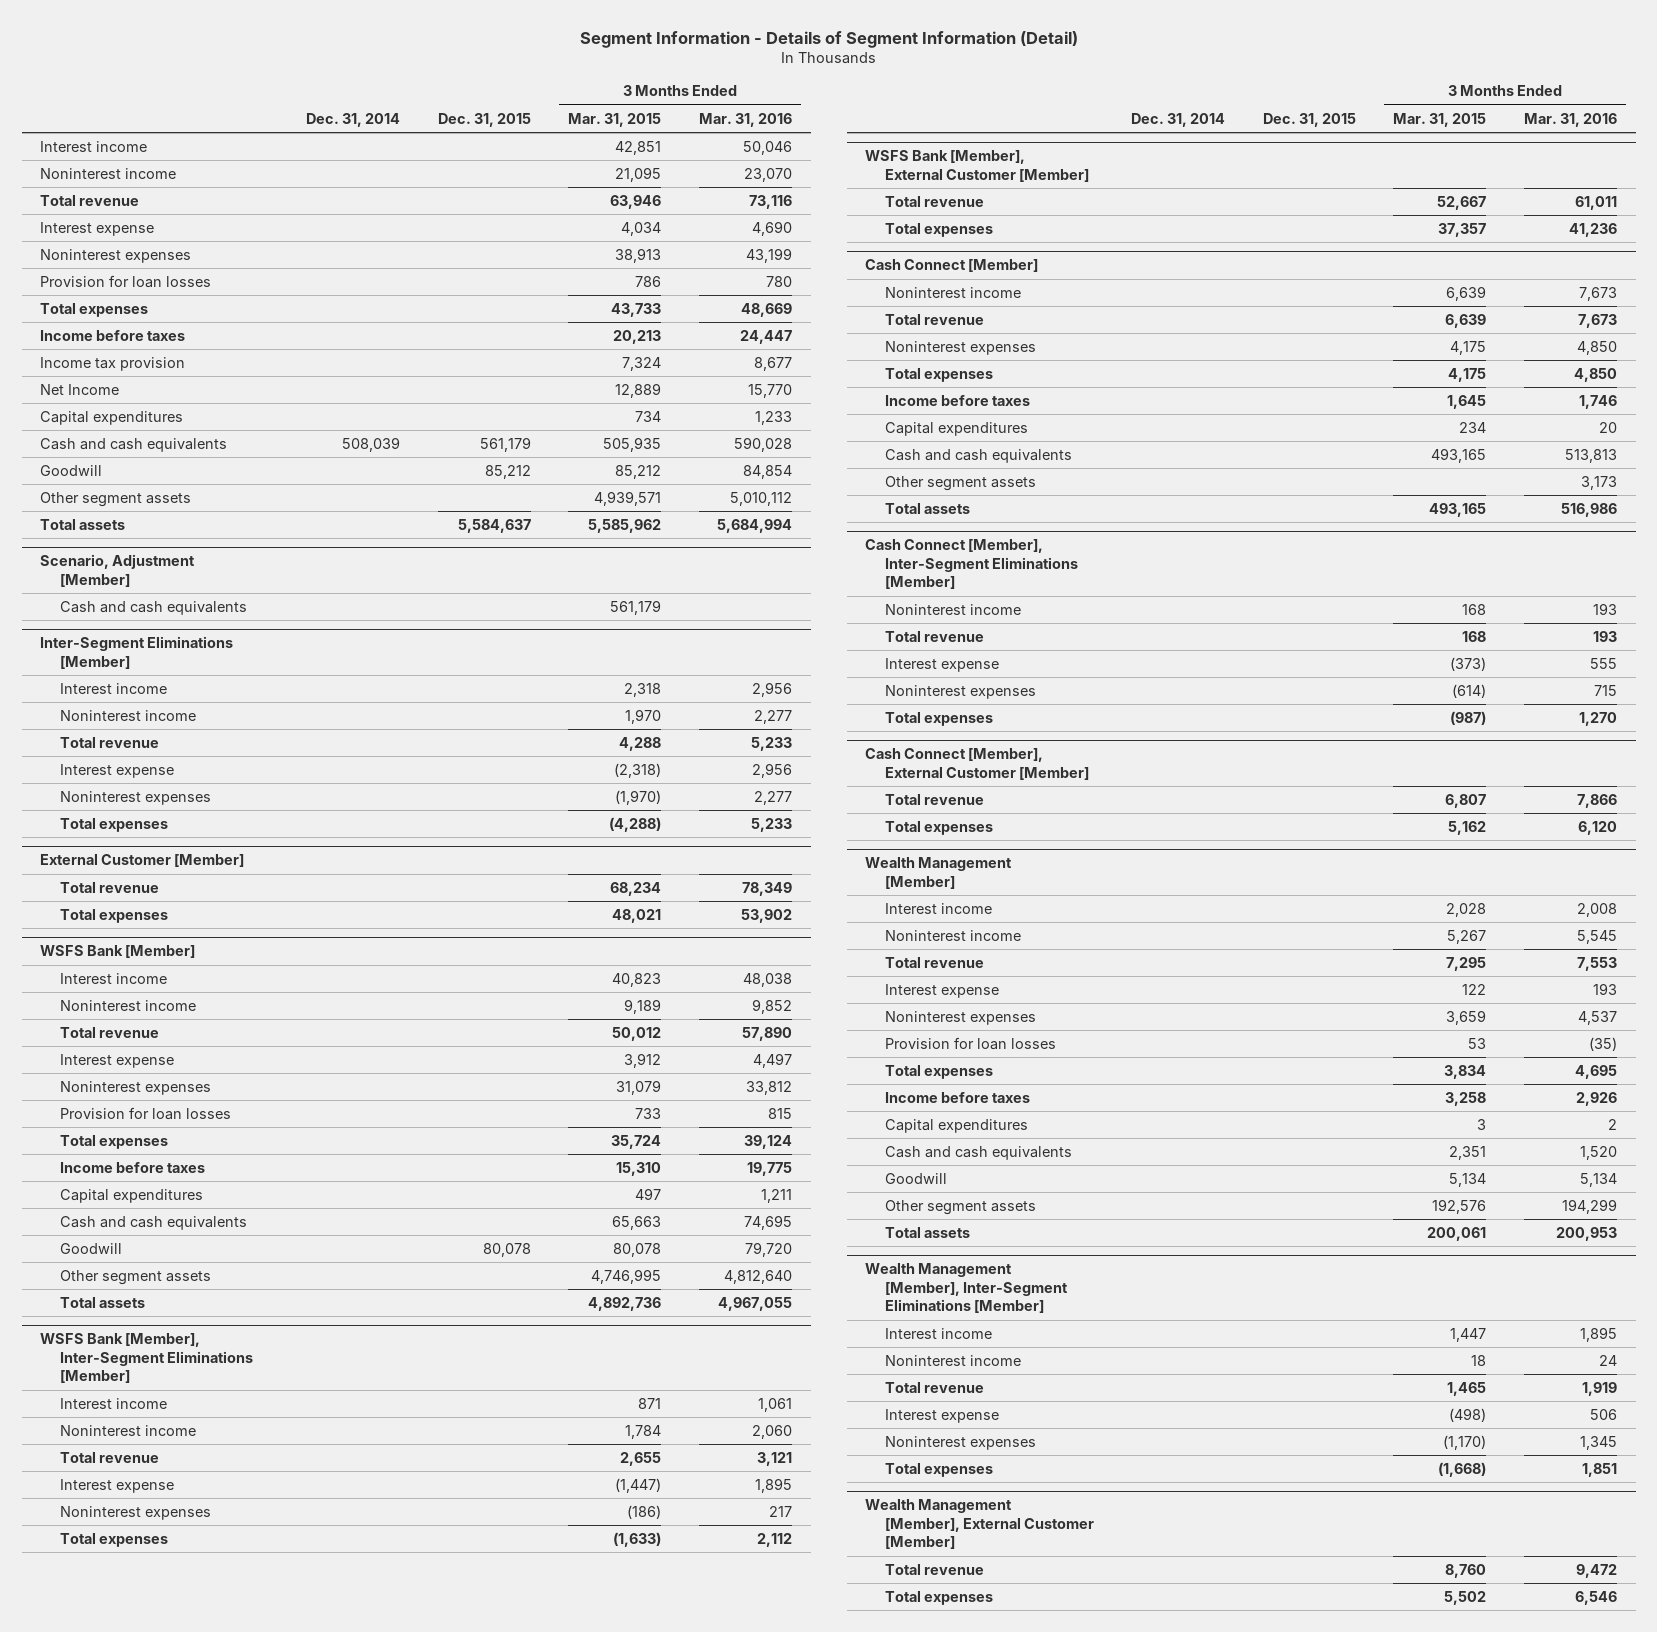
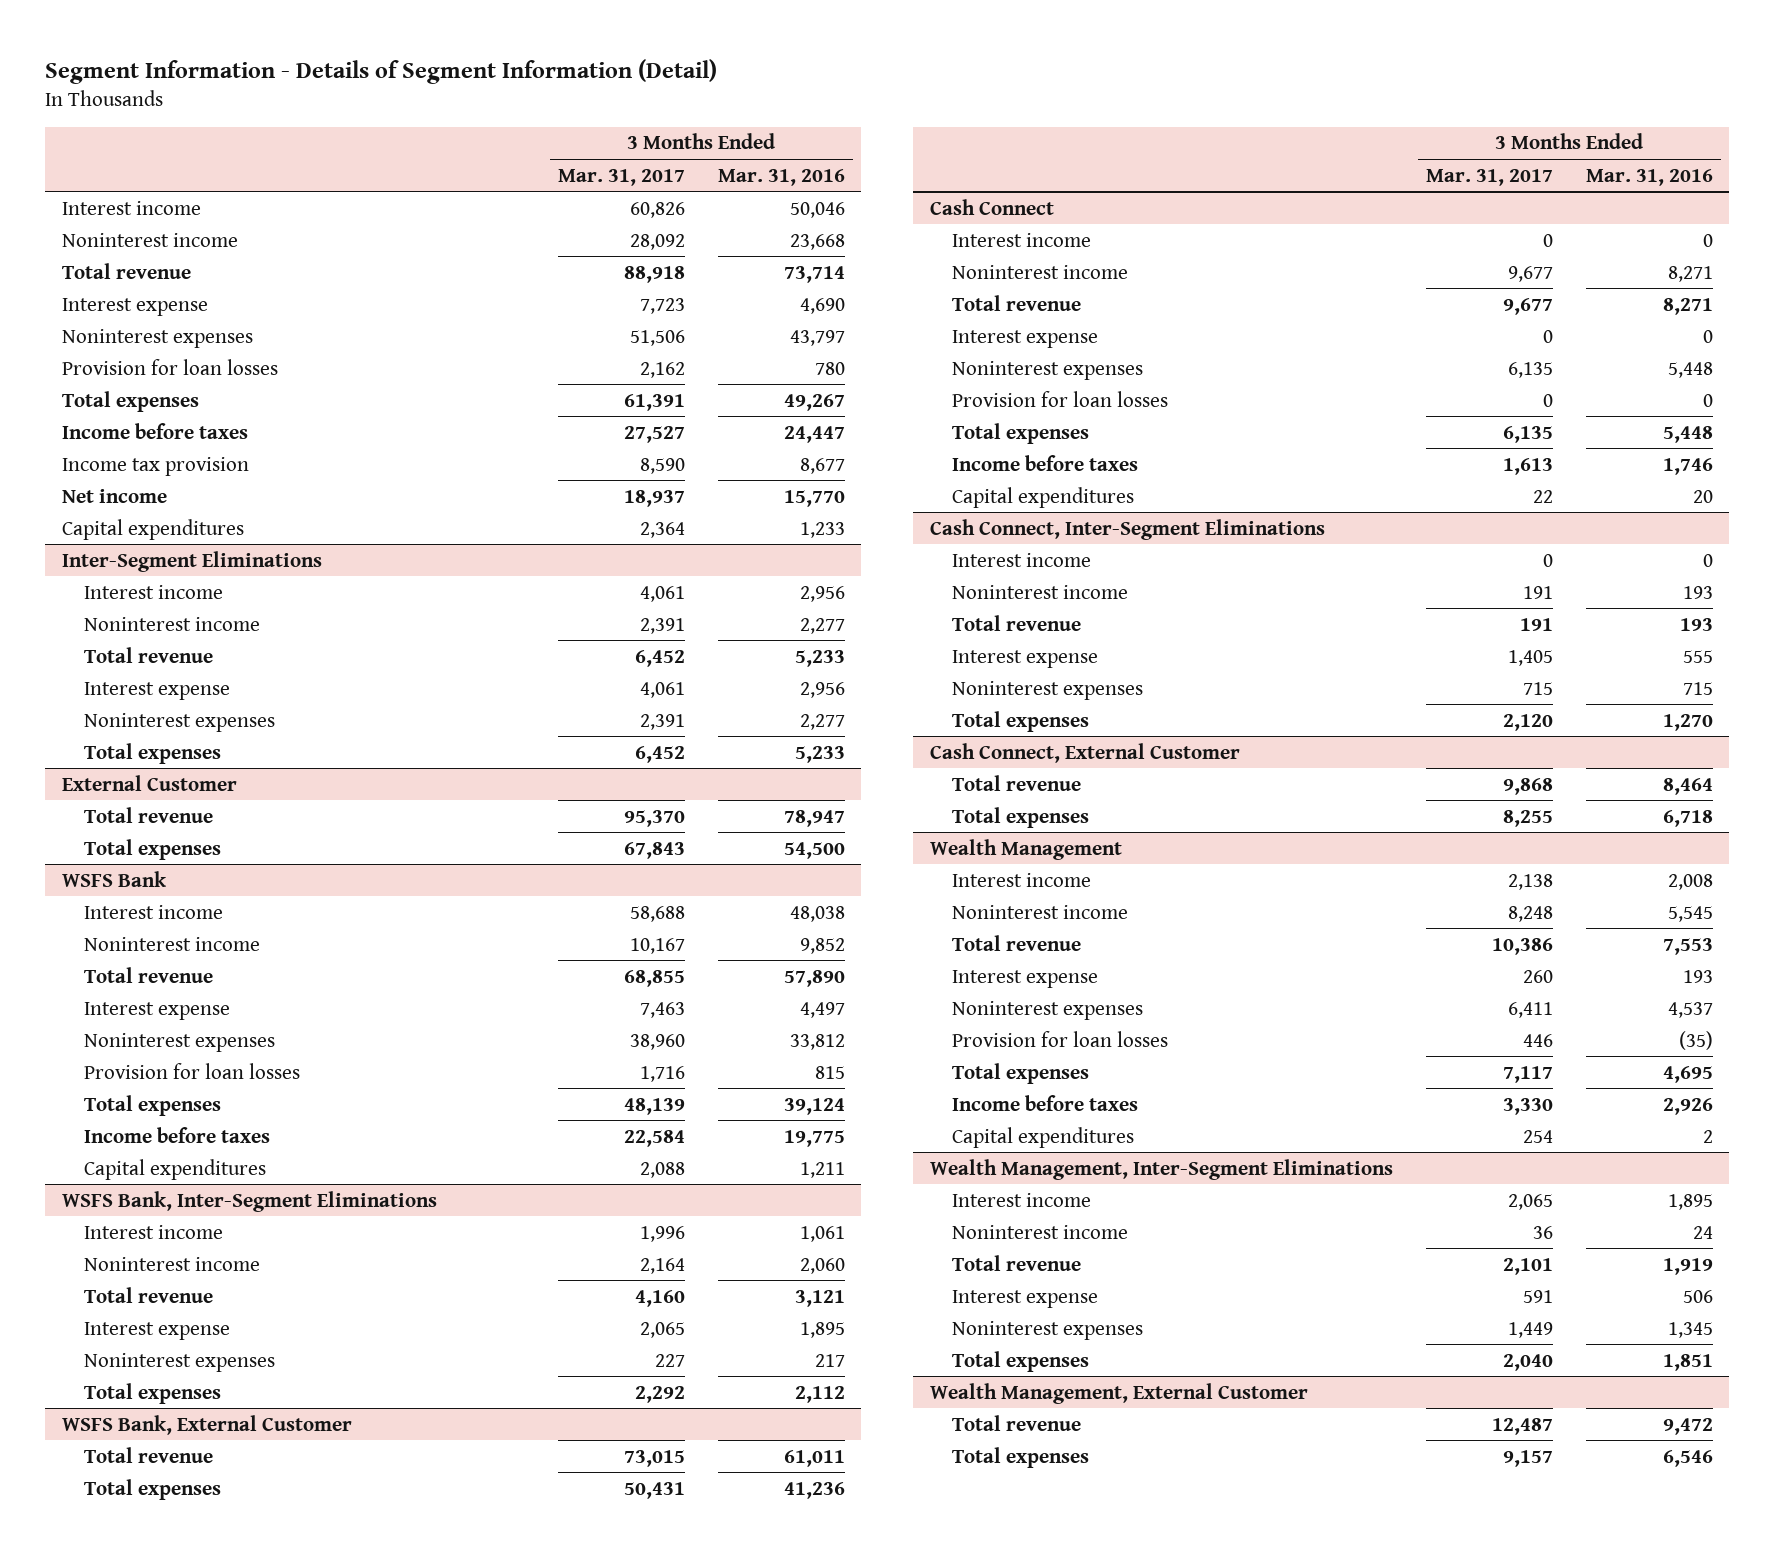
[306,112,401,127] Dec. 31, 2014 -> none
[437,112,531,127] Dec. 31, 2015 -> none
[568,112,662,127] Mar. 31, 2015 -> none
none -> [557,168,685,186] Mar. 31, 2017
[743,167,792,182] 23,070 -> [789,233,845,250] 23,668
[748,194,792,209] 73,116 -> [783,265,845,283] 73,714
[745,247,792,263] 43,199 -> [789,329,845,346] 43,797
[740,302,792,317] 48,669 -> [783,393,845,411] 49,267
[40,383,120,395] Net Income -> [61,488,167,503] Net income
[40,437,228,452] Cash and cash equivalents -> none
[40,464,103,476] Goodwill -> none
[40,491,192,507] Other segment assets -> none
[40,518,126,530] Total assets -> none
[40,554,196,587] Scenario, Adjustment [Member] -> none
[59,600,247,615] Cash and cash equivalents -> none
[40,636,234,669] Inter-Segment Eliminations [Member] -> [61,550,322,572] Inter-Segment Eliminations
[40,854,245,868] External Customer [Member] -> [61,774,237,791] External Customer
[741,881,792,896] 78,349 -> [783,809,845,827] 78,947
[740,908,792,923] 53,902 -> [783,841,845,859] 54,500
[40,945,196,959] WSFS Bank [Member] -> [61,870,167,887] WSFS Bank
[59,1215,247,1230] Cash and cash equivalents -> none
[59,1242,122,1254] Goodwill -> none
[59,1269,211,1285] Other segment assets -> none
[59,1296,145,1308] Total assets -> none
[40,1333,253,1384] WSFS Bank [Member], Inter-Segment Eliminations [Member] -> [61,1190,437,1212] WSFS Bank, Inter-Segment Eliminations
[865,150,1089,182] WSFS Bank [Member], External Customer [Member] -> [61,1414,352,1435] WSFS Bank, External Customer
[865,259,1039,273] Cash Connect [Member] -> [929,198,1054,215] Cash Connect
none -> [952,232,1092,247] Interest income
[1579,286,1618,301] 7,673 -> [1667,265,1713,282] 8,271
[1578,313,1618,328] 7,673 -> [1662,297,1713,315] 8,271
none -> [952,329,1099,348] Interest expense
[1577,340,1618,355] 4,850 -> [1667,361,1713,378] 5,448
none -> [952,390,1169,407] Provision for loan losses
[1574,367,1618,382] 4,850 -> [1662,425,1713,443] 5,448
[884,448,1072,463] Cash and cash equivalents -> none
[884,475,1036,491] Other segment assets -> none
[884,502,970,514] Total assets -> none
[865,539,1078,590] Cash Connect [Member], Inter-Segment Eliminations [Member] -> [929,518,1325,540] Cash Connect, Inter-Segment Eliminations
none -> [952,552,1092,567] Interest income
[865,748,1089,780] Cash Connect [Member], External Customer [Member] -> [929,742,1240,763] Cash Connect, External Customer
[1577,793,1618,808] 7,866 -> [1662,777,1713,795] 8,464
[1578,820,1618,835] 6,120 -> [1662,809,1713,827] 6,718
[865,857,1013,889] Wealth Management [Member] -> [929,838,1122,860] Wealth Management
[884,1145,1072,1160] Cash and cash equivalents -> none
[884,1172,947,1184] Goodwill -> none
[884,1199,1036,1215] Other segment assets -> none
[884,1226,970,1238] Total assets -> none
[865,1263,1068,1314] Wealth Management [Member], Inter-Segment Eliminations [Member] -> [929,1158,1393,1180] Wealth Management, Inter-Segment Eliminations
[865,1499,1094,1550] Wealth Management [Member], External Customer [Member] -> [929,1382,1308,1404] Wealth Management, External Customer

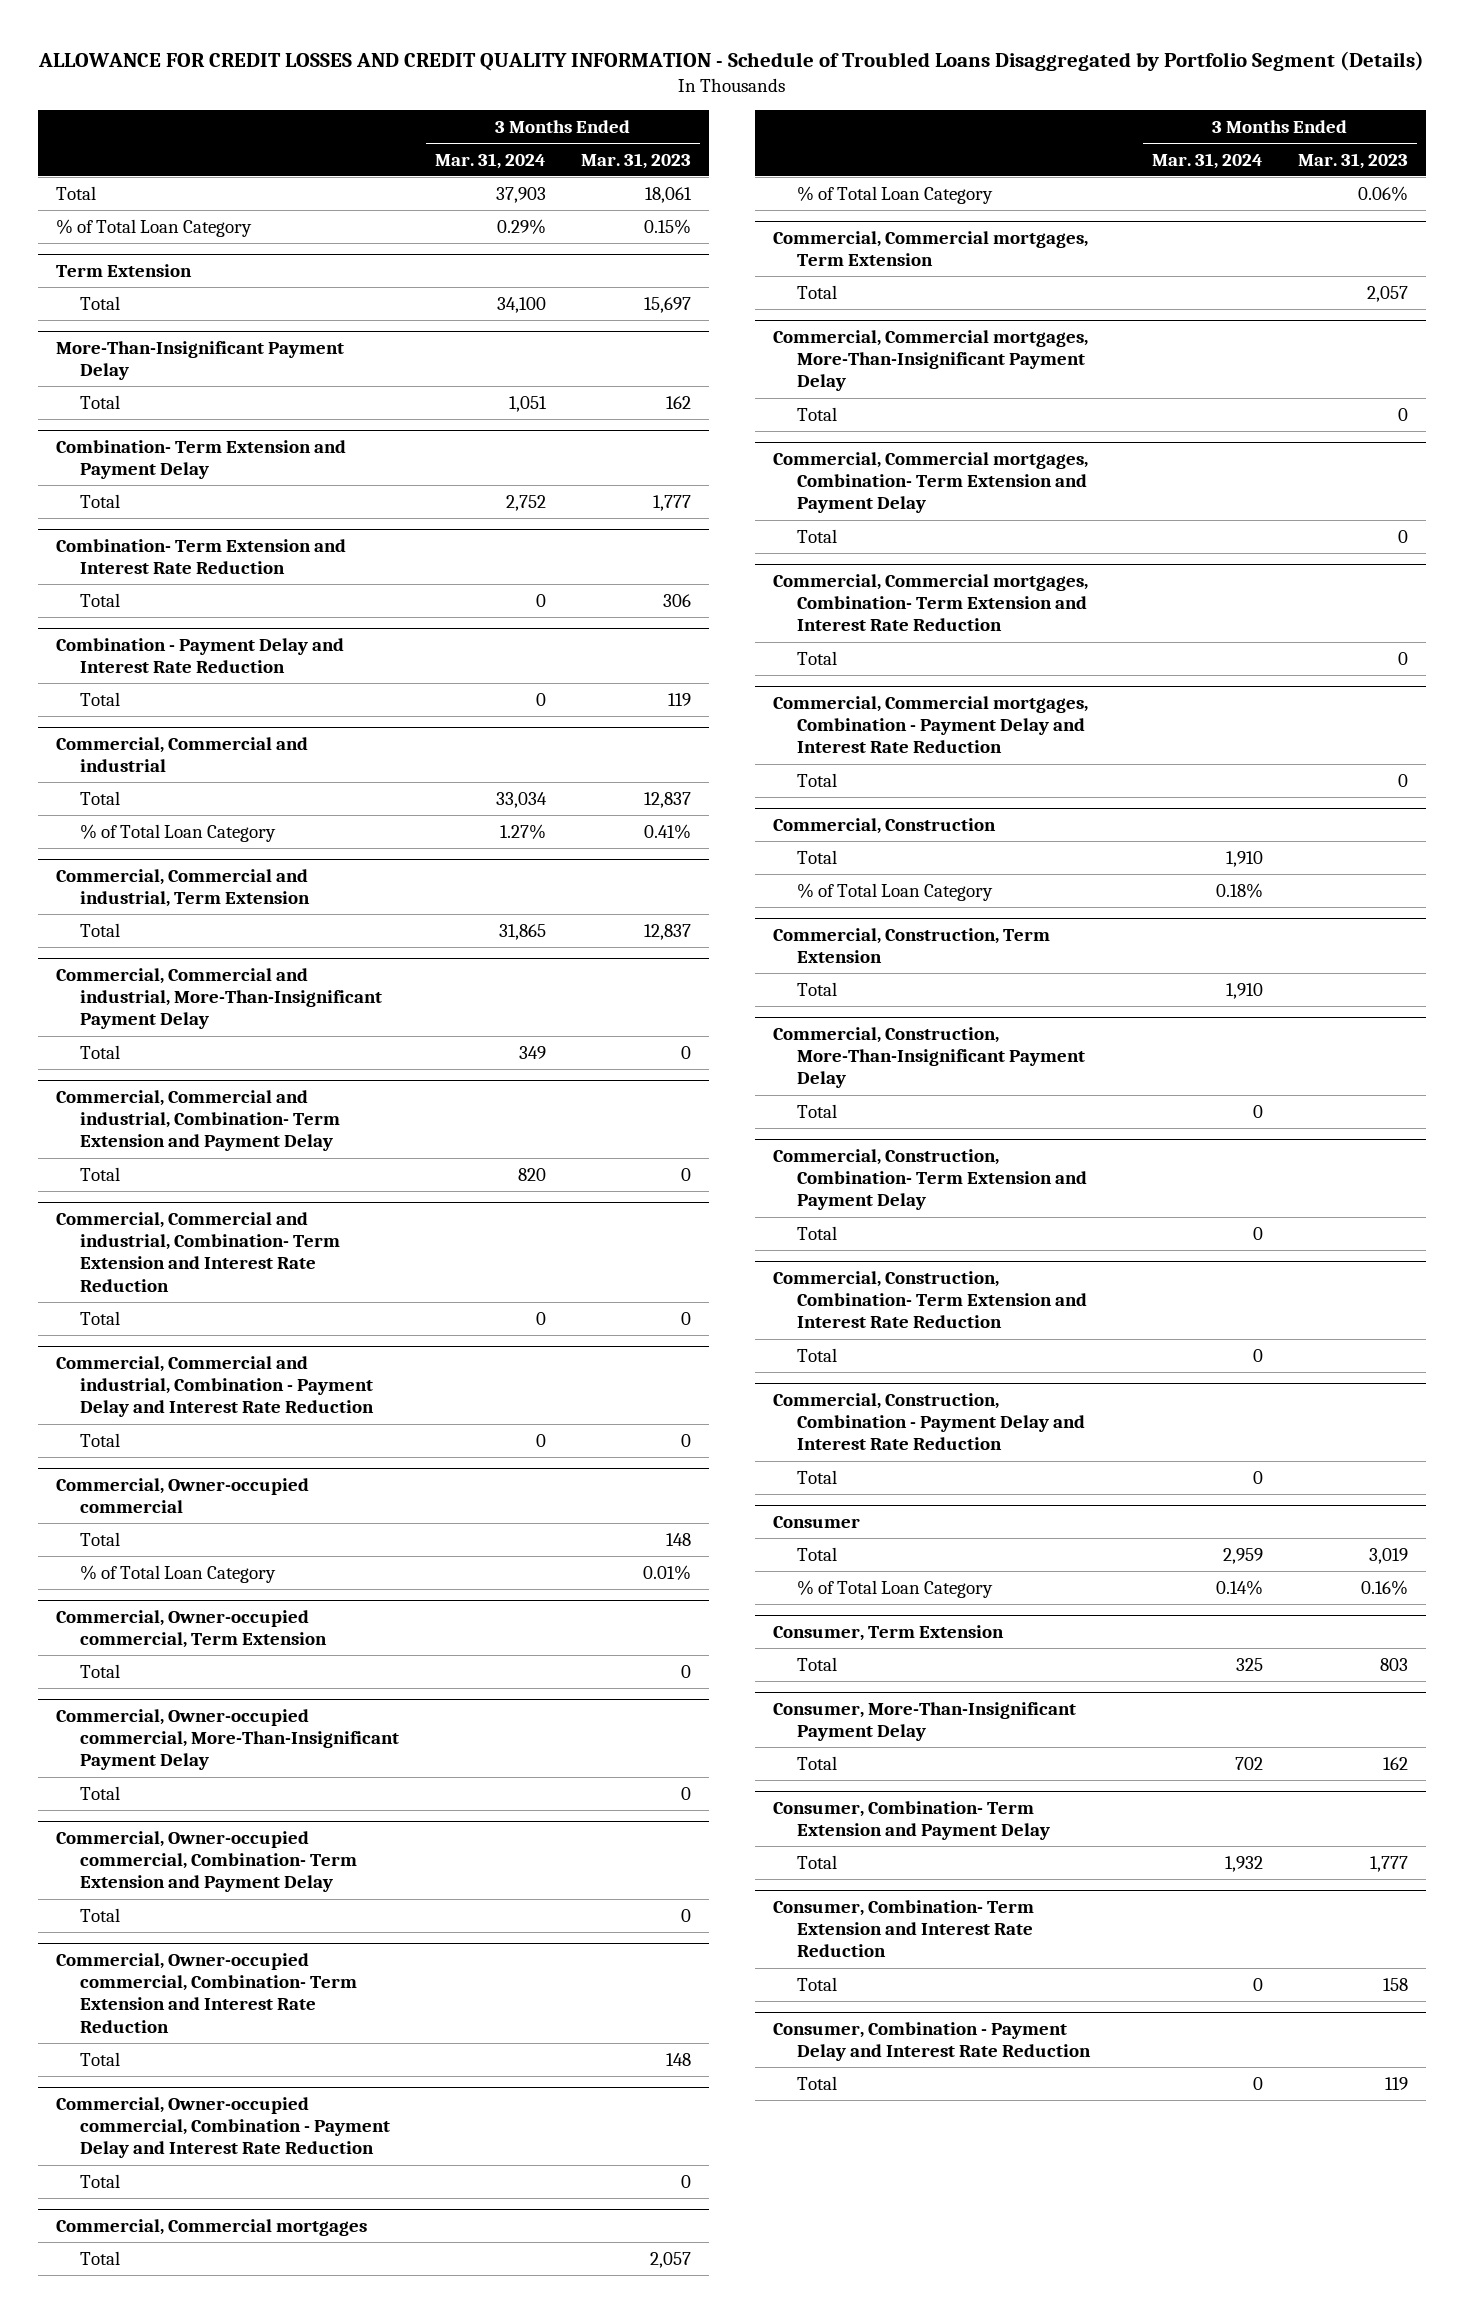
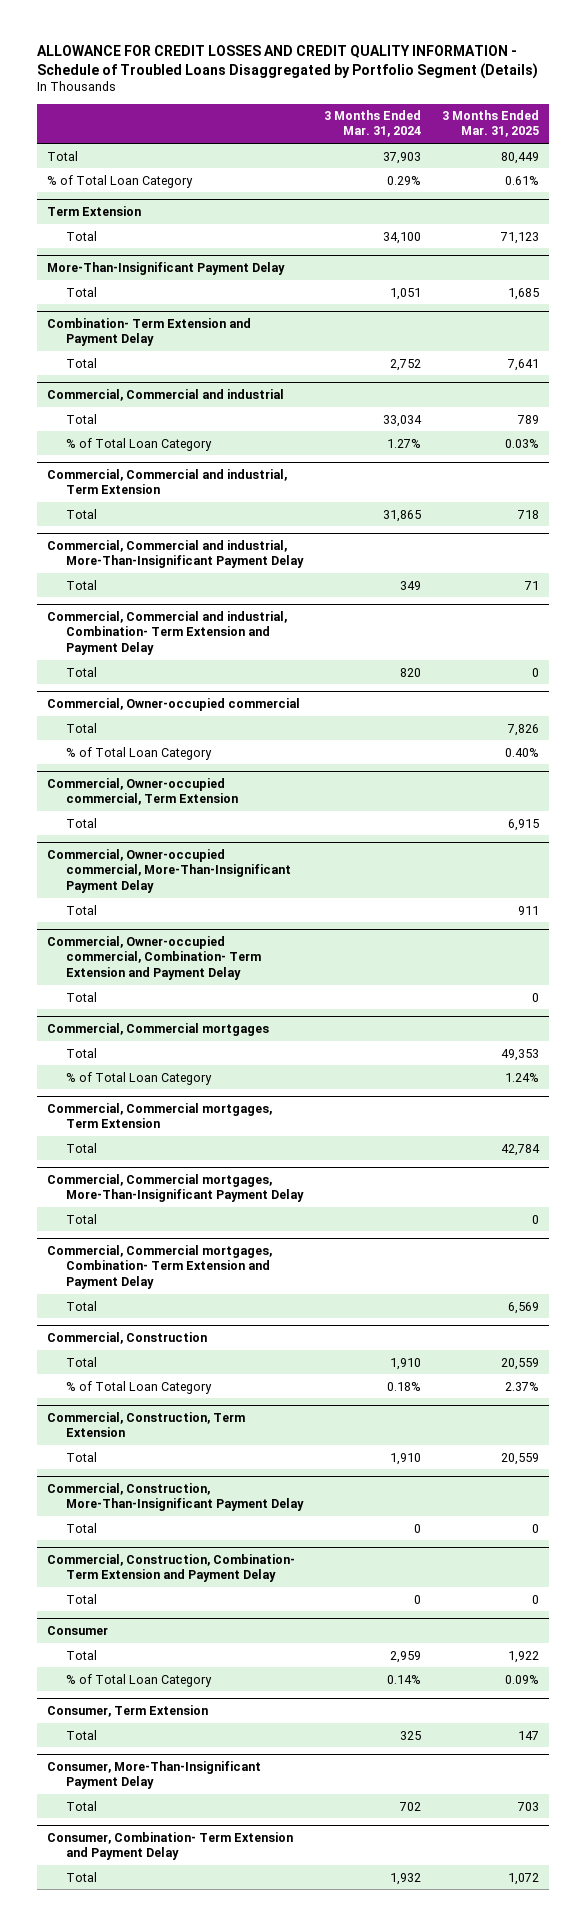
[581,152,692,169] Mar. 31, 2023 -> none
none -> [442,110,540,138] 3 Months Ended Mar. 31, 2025
[55,538,346,575] Combination- Term Extension and Interest Rate Reduction -> none
[80,592,121,607] Total -> none
[55,637,344,674] Combination - Payment Delay and Interest Rate Reduction -> none
[80,691,121,706] Total -> none
[55,1211,341,1292] Commercial, Commercial and industrial, Combination- Term Extension and Interest Rate Reduction -> none
[80,1310,121,1325] Total -> none
[55,1355,375,1418] Commercial, Commercial and industrial, Combination - Payment Delay and Interest Rate Reduction -> none
[80,1432,121,1447] Total -> none
[55,1952,358,2033] Commercial, Owner-occupied commercial, Combination- Term Extension and Interest Rate Reduction -> none
[80,2051,121,2066] Total -> none
[55,2096,391,2159] Commercial, Owner-occupied commercial, Combination - Payment Delay and Interest Rate Reduction -> none
[80,2173,121,2188] Total -> none
[772,573,1088,632] Commercial, Commercial mortgages, Combination- Term Extension and Interest Rate Reduction -> none
[797,650,838,665] Total -> none
[772,695,1088,754] Commercial, Commercial mortgages, Combination - Payment Delay and Interest Rate Reduction -> none
[797,772,838,787] Total -> none
[772,1270,1088,1329] Commercial, Construction, Combination- Term Extension and Interest Rate Reduction -> none
[797,1347,838,1362] Total -> none
[772,1392,1086,1451] Commercial, Construction, Combination - Payment Delay and Interest Rate Reduction -> none
[797,1469,838,1484] Total -> none
[772,1899,1034,1958] Consumer, Combination- Term Extension and Interest Rate Reduction -> none
[797,1976,838,1991] Total -> none
[772,2021,1092,2062] Consumer, Combination - Payment Delay and Interest Rate Reduction -> none
[797,2075,838,2090] Total -> none

